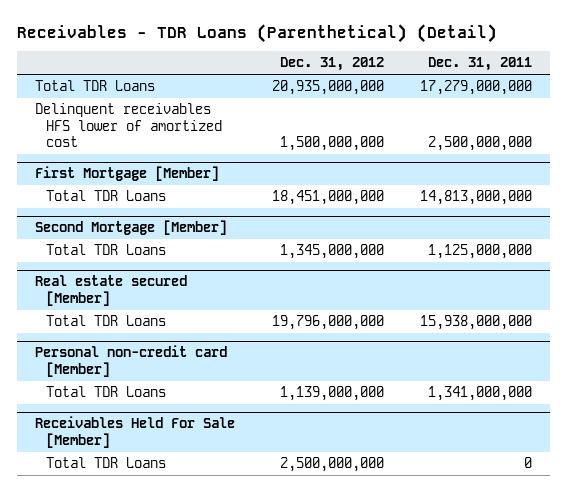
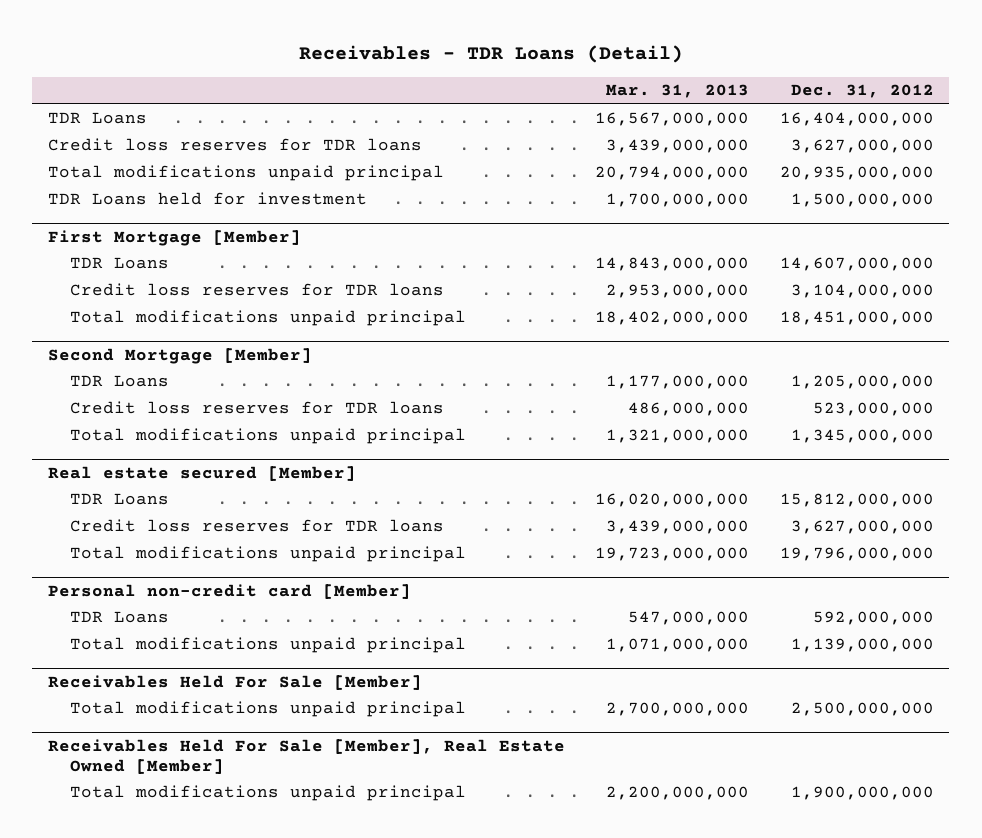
[17,23,498,43] Receivables - TDR Loans (Parenthetical) (Detail) -> [298,45,683,64] Receivables - TDR Loans (Detail)
[428,57,533,72] Dec. 31, 2011 -> none
none -> [606,84,750,99] Mar. 31, 2013
none -> [47,112,147,125] TDR Loans
none -> [47,138,422,152] Credit loss reserves for TDR loans
[35,80,156,92] Total TDR Loans -> [47,165,444,182] Total modifications unpaid principal
[35,103,223,148] Delinquent receivables HFS lower of amortized cost -> [47,192,367,206] TDR Loans held for investment
none -> [69,257,169,270] TDR Loans
none -> [69,283,444,297] Credit loss reserves for TDR loans
[46,190,167,202] Total TDR Loans -> [69,310,466,327] Total modifications unpaid principal
none -> [69,375,169,388] TDR Loans
none -> [69,401,444,415] Credit loss reserves for TDR loans
[46,244,167,256] Total TDR Loans -> [69,428,466,445] Total modifications unpaid principal
none -> [69,493,169,506] TDR Loans
none -> [69,519,444,533] Credit loss reserves for TDR loans
[46,315,167,327] Total TDR Loans -> [69,546,466,563] Total modifications unpaid principal
none -> [69,611,169,624] TDR Loans
[46,386,167,398] Total TDR Loans -> [69,637,466,654] Total modifications unpaid principal
[46,457,167,469] Total TDR Loans -> [69,701,466,718] Total modifications unpaid principal
none -> [47,738,565,775] Receivables Held For Sale [Member], Real Estate Owned [Member]
none -> [69,785,466,802] Total modifications unpaid principal

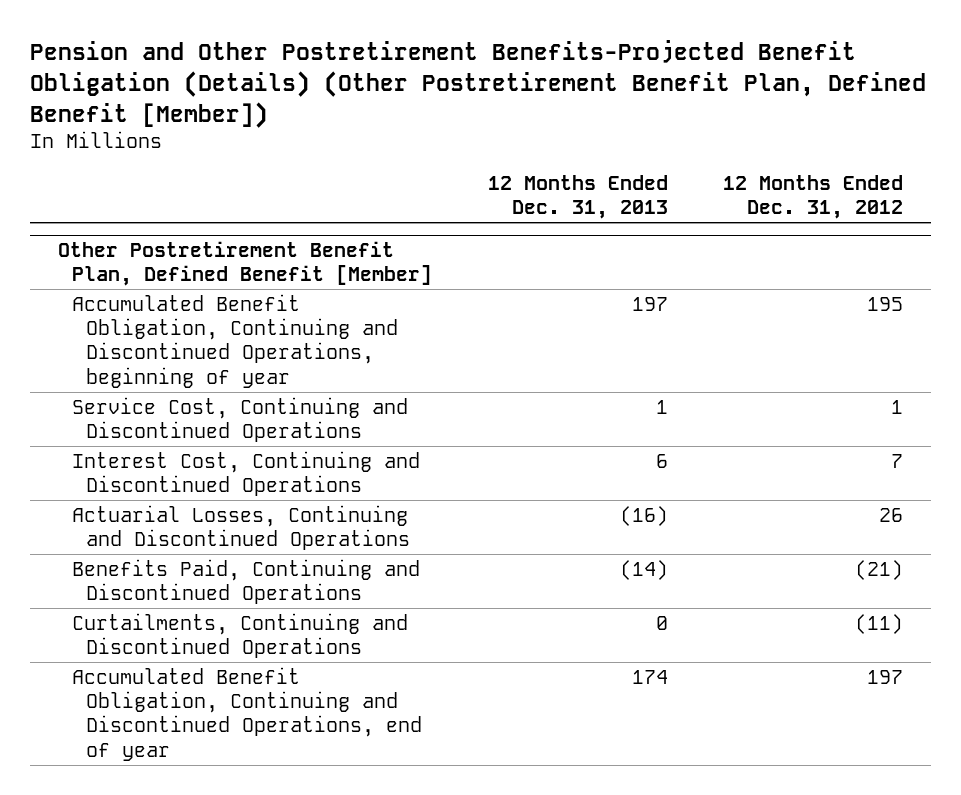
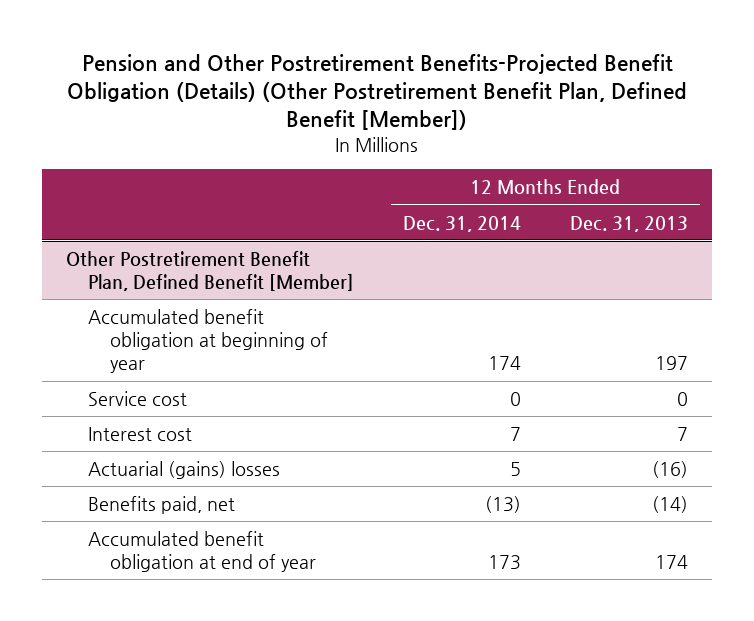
[723,174,904,220] 12 Months Ended Dec. 31, 2012 -> none
none -> [402,215,521,232] Dec. 31, 2014
[71,612,408,659] Curtailments, Continuing and Discontinued Operations -> none
[71,293,398,388] Accumulated Benefit Obligation, Continuing and Discontinued Operations, beginning of year -> [88,309,329,374] Accumulated benefit obligation at beginning of year
[71,396,408,443] Service Cost, Continuing and Discontinued Operations -> [88,391,188,407] Service cost
[655,399,668,414] 1 -> [676,392,688,407] 0
[71,450,420,497] Interest Cost, Continuing and Discontinued Operations -> [88,427,193,442] Interest cost
[655,453,668,468] 6 -> [676,427,688,442] 7
[71,504,410,551] Actuarial Losses, Continuing and Discontinued Operations -> [88,461,281,480] Actuarial (gains) losses
[71,558,420,605] Benefits Paid, Continuing and Discontinued Operations -> [88,496,236,515] Benefits paid, net
[71,666,422,761] Accumulated Benefit Obligation, Continuing and Discontinued Operations, end of year -> [88,531,317,573] Accumulated benefit obligation at end of year

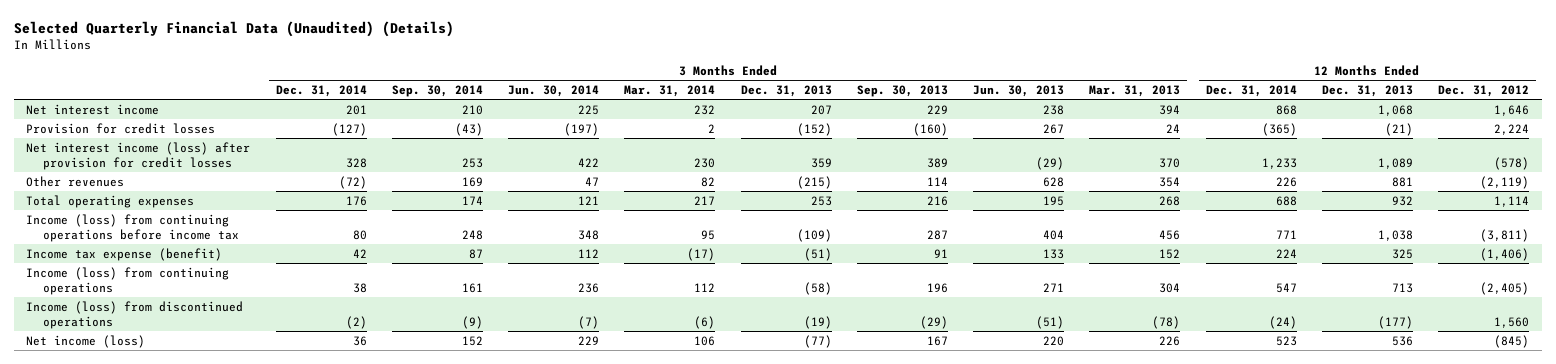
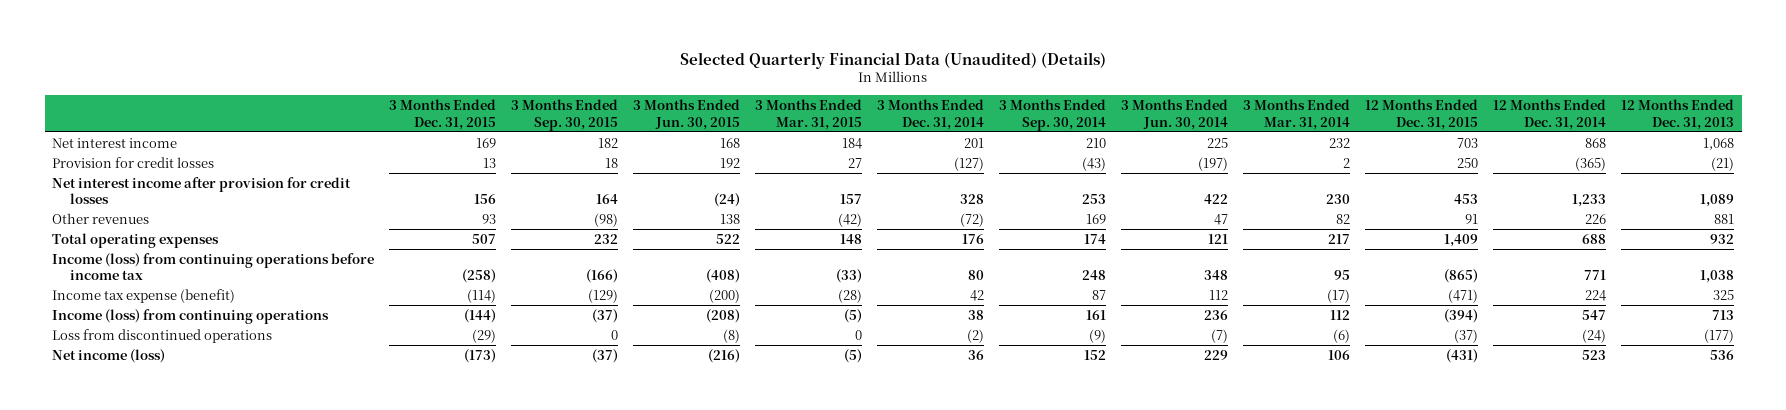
[740,85,832,98] Dec. 31, 2013 -> none
[856,85,948,98] Sep. 30, 2013 -> none
[973,85,1065,98] Jun. 30, 2013 -> none
[1089,85,1181,98] Mar. 31, 2013 -> none
[1438,85,1530,98] Dec. 31, 2012 -> none
none -> [389,98,497,130] 3 Months Ended Dec. 31, 2015
none -> [511,98,619,131] 3 Months Ended Sep. 30, 2015
none -> [633,98,741,130] 3 Months Ended Jun. 30, 2015
none -> [755,98,863,130] 3 Months Ended Mar. 31, 2015
none -> [1365,98,1479,130] 12 Months Ended Dec. 31, 2015
[26,141,251,170] Net interest income (loss) after provision for credit losses -> [52,176,352,205] Net interest income after provision for credit losses
[26,300,244,329] Income (loss) from discontinued operations -> [52,328,273,343] Loss from discontinued operations

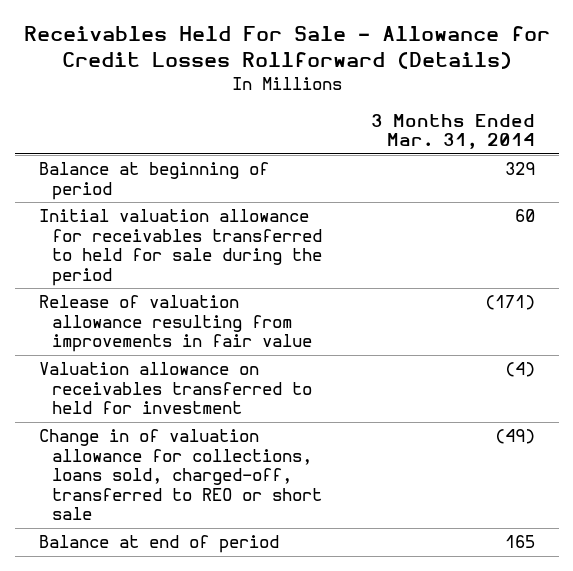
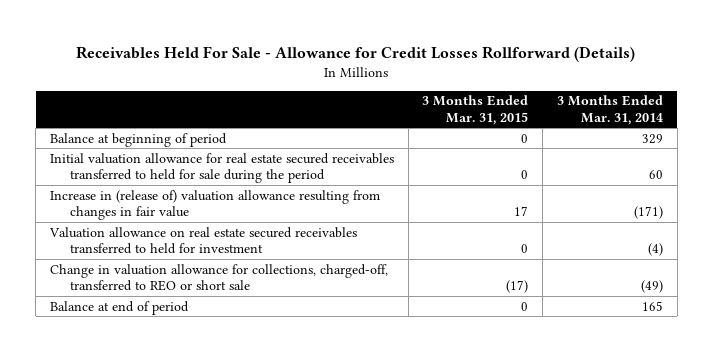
none -> [422,95,529,125] 3 Months Ended Mar. 31, 2015
[38,209,323,286] Initial valuation allowance for receivables transferred to held for sale during the period -> [49,152,394,184] Initial valuation allowance for real estate secured receivables transferred to held for sale during the period
[38,295,313,353] Release of valuation allowance resulting from improvements in fair value -> [49,189,380,221] Increase in (release of) valuation allowance resulting from changes in fair value
[38,362,313,415] Valuation allowance on receivables transferred to held for investment -> [48,226,357,255] Valuation allowance on real estate secured receivables transferred to held for investment
[38,429,323,521] Change in of valuation allowance for collections, loans sold, charged-off, transferred to REO or short sale -> [49,263,388,292] Change in valuation allowance for collections, charged-off, transferred to REO or short sale

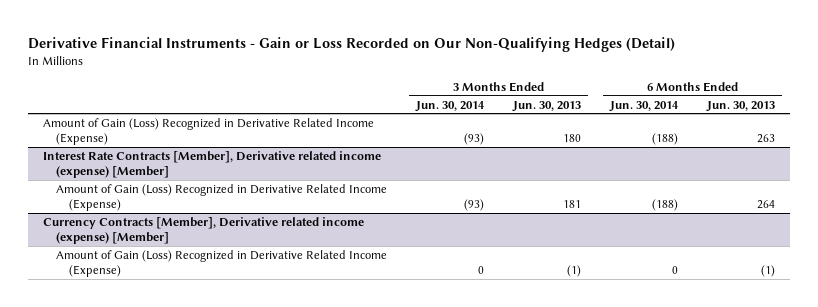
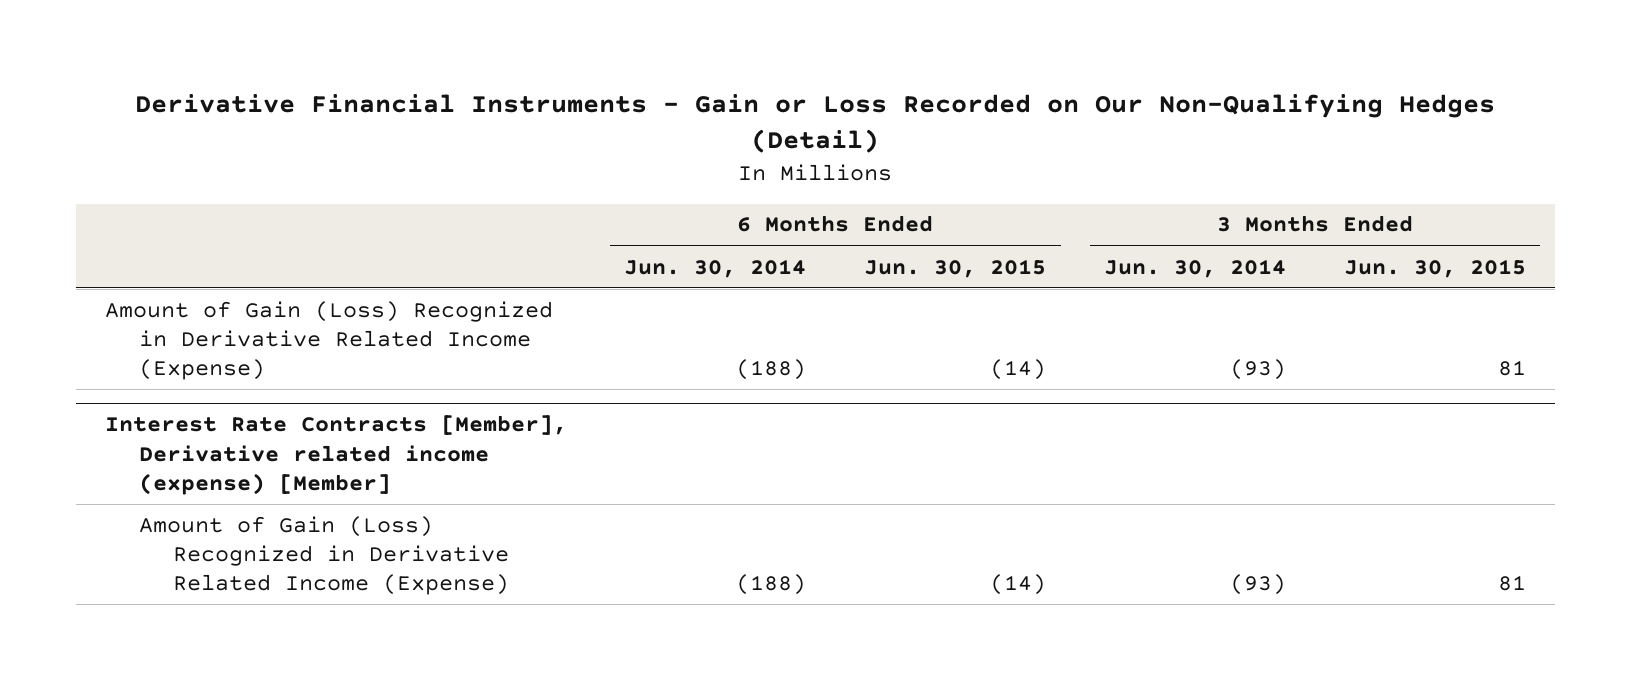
[512,100,582,112] Jun. 30, 2013 -> none
[706,100,776,112] Jun. 30, 2013 -> none
none -> [864,258,1047,278] Jun. 30, 2015
none -> [1343,258,1526,278] Jun. 30, 2015
[42,217,364,244] Currency Contracts [Member], Derivative related income (expense) [Member] -> none
[56,250,388,277] Amount of Gain (Loss) Recognized in Derivative Related Income (Expense) -> none

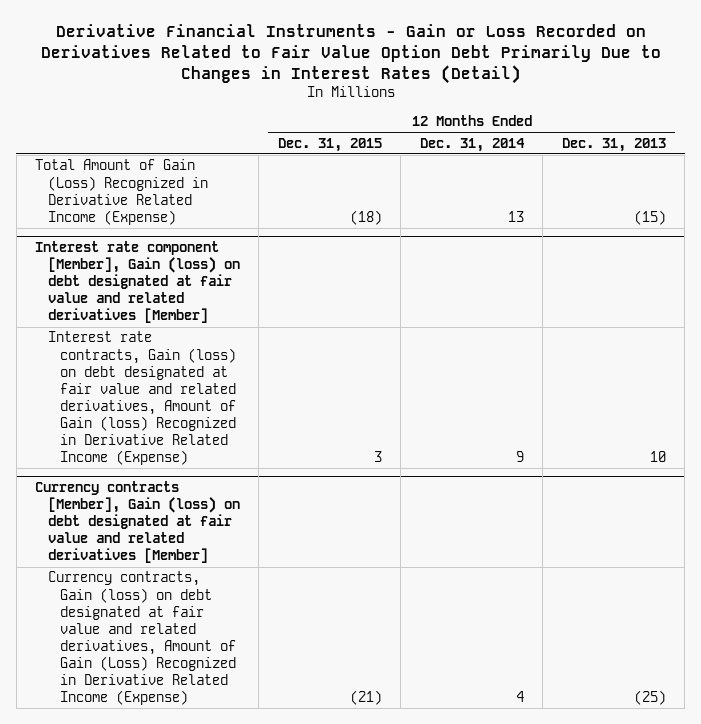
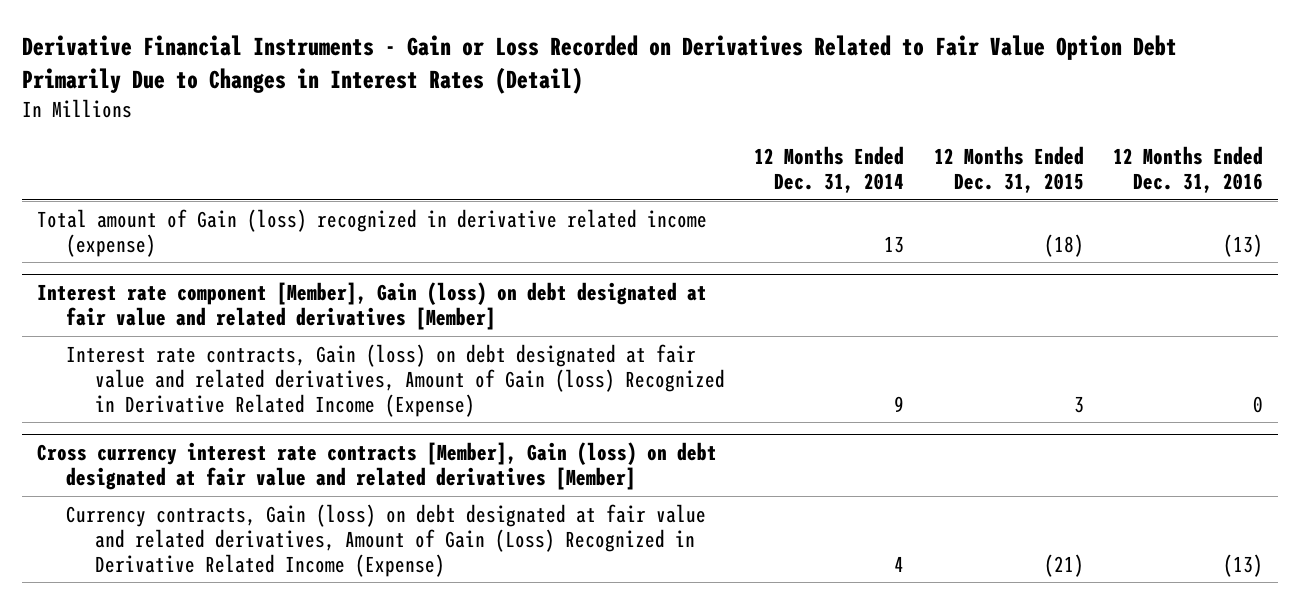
[561,137,666,152] Dec. 31, 2013 -> none
none -> [1113,145,1264,193] 12 Months Ended Dec. 31, 2016
[35,159,208,225] Total Amount of Gain (Loss) Recognized in Derivative Related Income (Expense) -> [36,208,707,257] Total amount of Gain (loss) recognized in derivative related income (expense)
[35,481,240,564] Currency contracts [Member], Gain (loss) on debt designated at fair value and related derivatives [Member] -> [36,442,717,491] Cross currency interest rate contracts [Member], Gain (loss) on debt designated at fair value and related derivatives [Member]

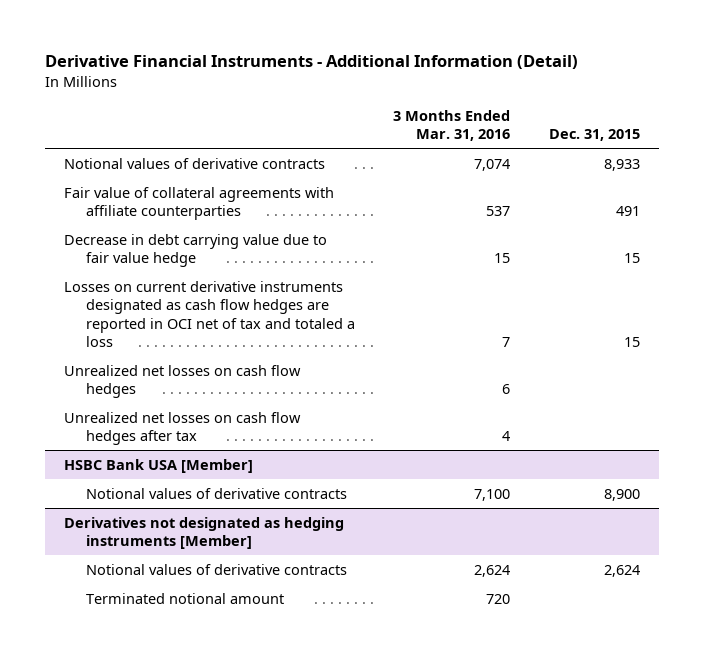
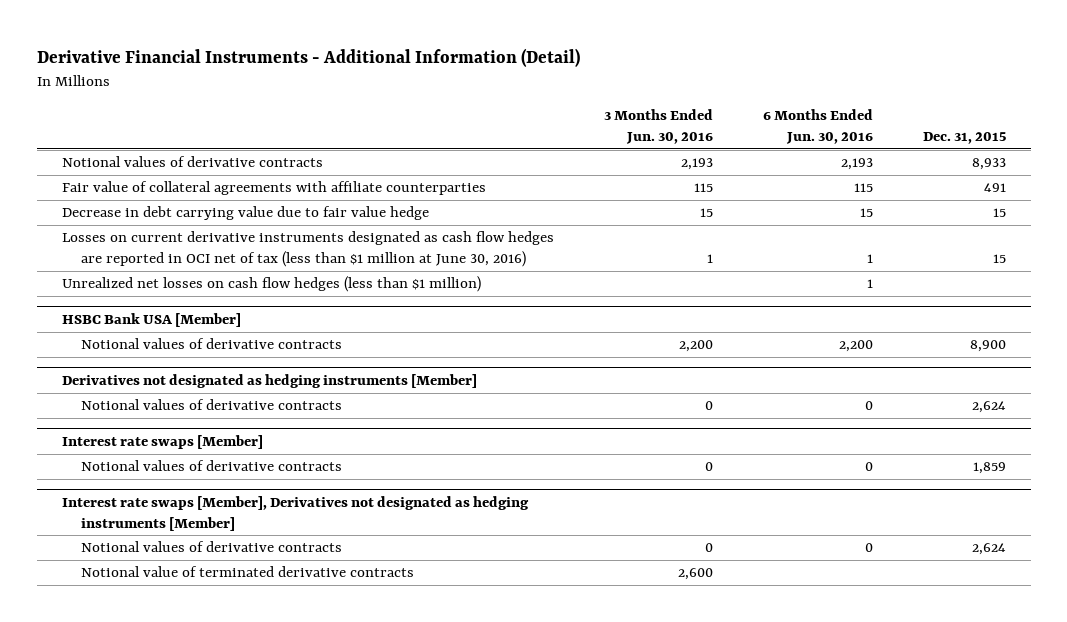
[393,109,511,142] 3 Months Ended Mar. 31, 2016 -> none
none -> [603,109,713,144] 3 Months Ended Jun. 30, 2016
none -> [762,109,873,144] 6 Months Ended Jun. 30, 2016
[64,411,302,446] Unrealized net losses on cash flow hedges after tax -> none
[64,280,355,348] Losses on current derivative instruments designated as cash flow hedges are reported in OCI net of tax and totaled a loss -> [61,231,554,268] Losses on current derivative instruments designated as cash flow hedges are reported in OCI net of tax (less than $1 million at June 30, 2016)
[64,364,302,399] Unrealized net losses on cash flow hedges -> [61,276,481,293] Unrealized net losses on cash flow hedges (less than $1 million)
none -> [61,434,263,449] Interest rate swaps [Member]
none -> [81,460,343,472] Notional values of derivative contracts
none -> [61,495,529,531] Interest rate swaps [Member], Derivatives not designated as hedging instruments [Member]
none -> [81,541,343,553] Notional values of derivative contracts
[85,592,284,604] Terminated notional amount -> [81,566,415,578] Notional value of terminated derivative contracts

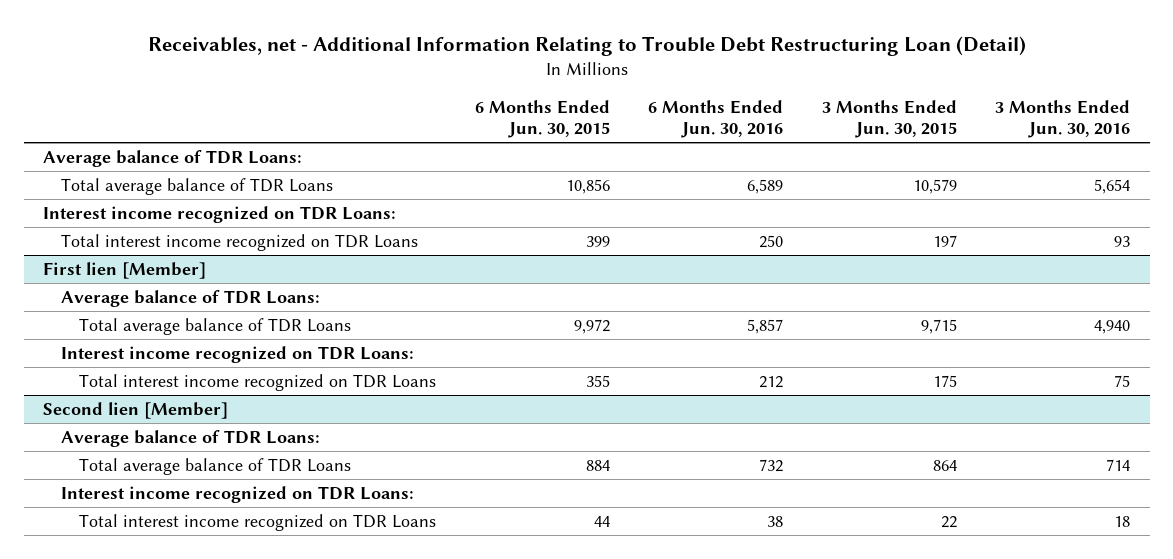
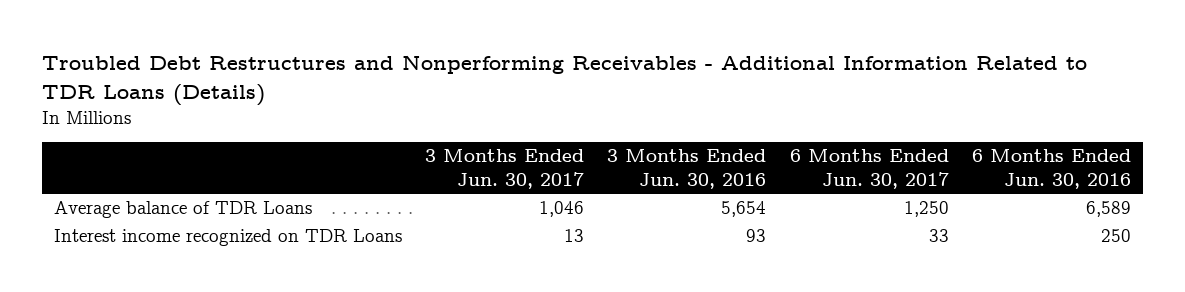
[147,36,1026,57] Receivables, net - Additional Information Relating to Trouble Debt Restructuring Loan (Detail) -> [41,55,1087,106] Troubled Debt Restructures and Nonperforming Receivables - Additional Information Related to TDR Loans (Details)
[474,99,610,139] 6 Months Ended Jun. 30, 2015 -> none
[821,99,957,139] 3 Months Ended Jun. 30, 2015 -> none
none -> [425,149,585,189] 3 Months Ended Jun. 30, 2017
none -> [789,149,949,189] 6 Months Ended Jun. 30, 2017
[42,149,302,167] Average balance of TDR Loans: -> none
[42,205,396,223] Interest income recognized on TDR Loans: -> none
[42,261,206,279] First lien [Member] -> none
[61,289,321,307] Average balance of TDR Loans: -> none
[79,317,352,335] Total average balance of TDR Loans -> none
[61,345,415,363] Interest income recognized on TDR Loans: -> none
[79,373,437,391] Total interest income recognized on TDR Loans -> none
[42,401,228,419] Second lien [Member] -> none
[61,429,321,447] Average balance of TDR Loans: -> none
[79,457,352,475] Total average balance of TDR Loans -> none
[61,485,415,503] Interest income recognized on TDR Loans: -> none
[79,513,437,531] Total interest income recognized on TDR Loans -> none
[61,177,334,195] Total average balance of TDR Loans -> [53,201,312,219] Average balance of TDR Loans
[61,233,419,251] Total interest income recognized on TDR Loans -> [53,229,402,247] Interest income recognized on TDR Loans

